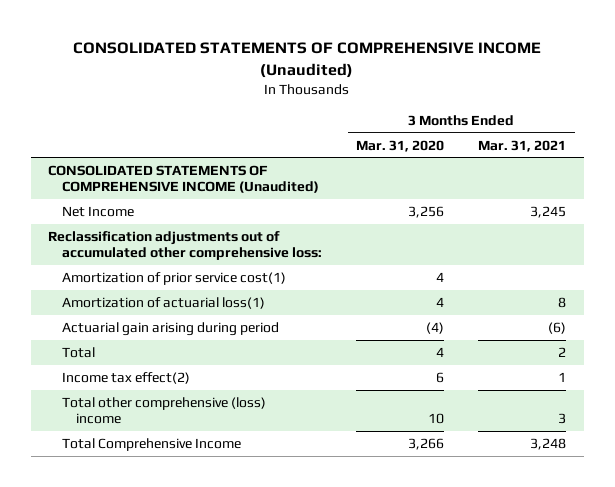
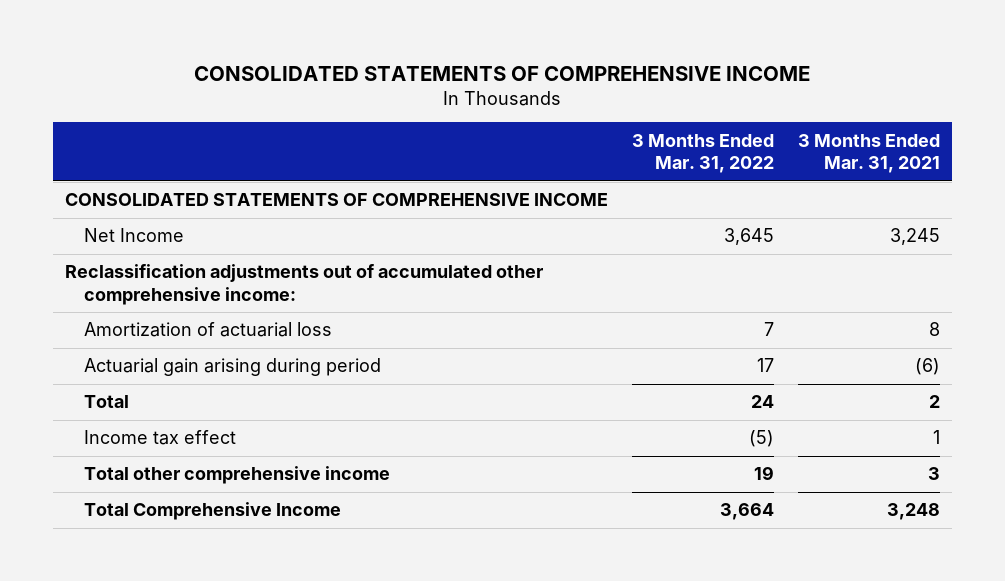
[73,42,542,78] CONSOLIDATED STATEMENTS OF COMPREHENSIVE INCOME (Unaudited) -> [194,65,811,81] CONSOLIDATED STATEMENTS OF COMPREHENSIVE INCOME
[356,139,445,152] Mar. 31, 2020 -> none
none -> [631,133,774,174] 3 Months Ended Mar. 31, 2022
[48,164,320,194] CONSOLIDATED STATEMENTS OF COMPREHENSIVE INCOME (Unaudited) -> [65,193,609,207] CONSOLIDATED STATEMENTS OF COMPREHENSIVE INCOME
[62,271,287,285] Amortization of prior service cost(1) -> none
[48,230,323,261] Reclassification adjustments out of accumulated other comprehensive loss: -> [65,264,544,306] Reclassification adjustments out of accumulated other comprehensive income:
[62,296,266,309] Amortization of actuarial loss(1) -> [83,322,332,338] Amortization of actuarial loss
[62,371,191,384] Income tax effect(2) -> [83,430,236,446] Income tax effect
[62,396,267,425] Total other comprehensive (loss) income -> [83,466,390,485] Total other comprehensive income

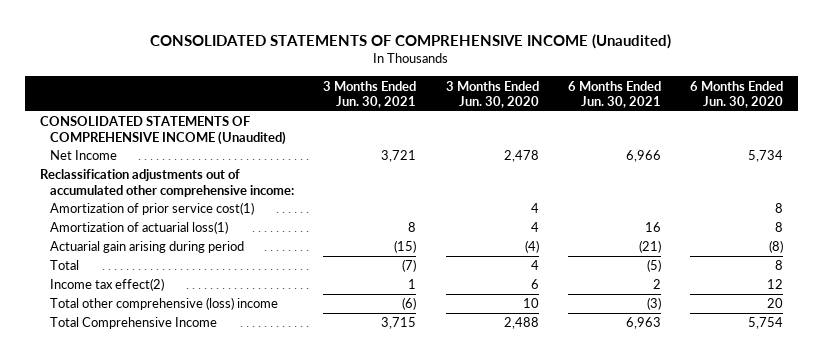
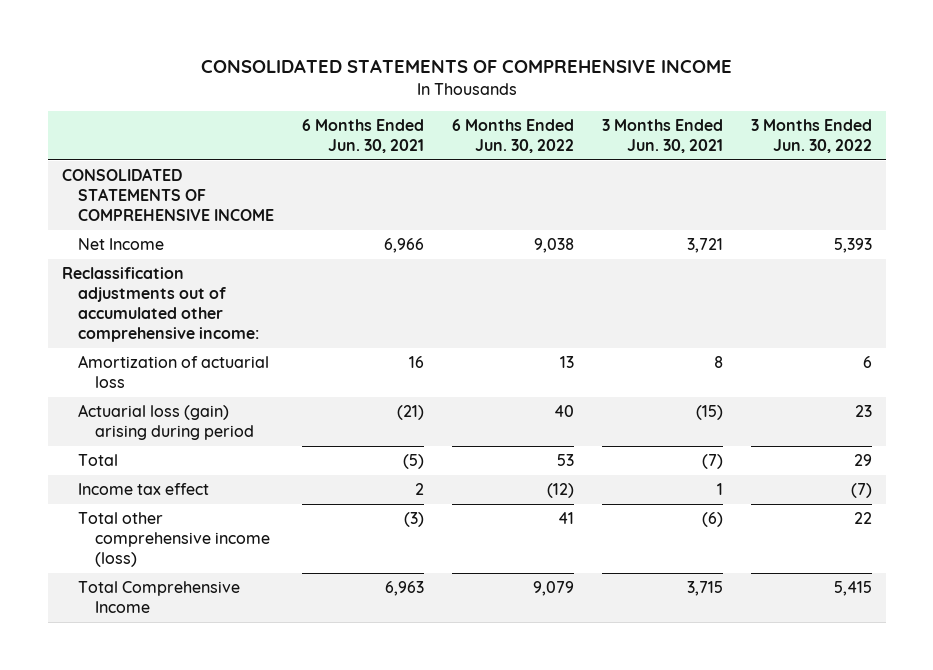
[150,33,672,49] CONSOLIDATED STATEMENTS OF COMPREHENSIVE INCOME (Unaudited) -> [200,58,732,73] CONSOLIDATED STATEMENTS OF COMPREHENSIVE INCOME
[445,80,539,109] 3 Months Ended Jun. 30, 2020 -> none
[690,80,784,109] 6 Months Ended Jun. 30, 2020 -> none
none -> [452,119,575,154] 6 Months Ended Jun. 30, 2022
none -> [750,119,872,154] 3 Months Ended Jun. 30, 2022
[39,116,286,145] CONSOLIDATED STATEMENTS OF COMPREHENSIVE INCOME (Unaudited) -> [61,168,275,222] CONSOLIDATED STATEMENTS OF COMPREHENSIVE INCOME
[49,202,254,216] Amortization of prior service cost(1) -> none
[49,221,228,235] Amortization of actuarial loss(1) -> [78,355,270,389] Amortization of actuarial loss
[49,241,244,254] Actuarial gain arising during period -> [78,404,255,441] Actuarial loss (gain) arising during period
[49,278,164,292] Income tax effect(2) -> [78,483,210,496] Income tax effect
[49,297,278,311] Total other comprehensive (loss) income -> [78,512,271,568] Total other comprehensive income (loss)

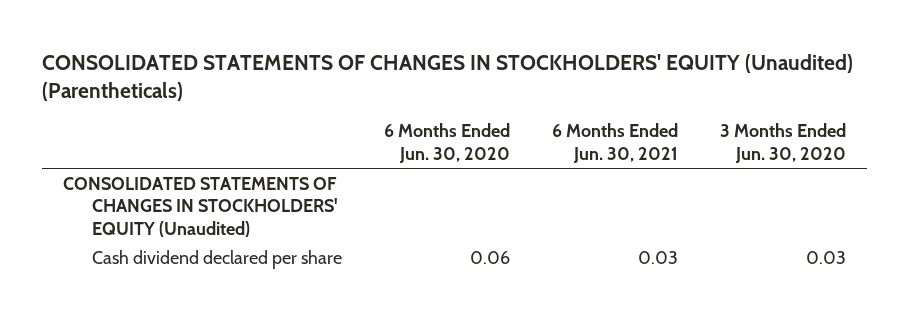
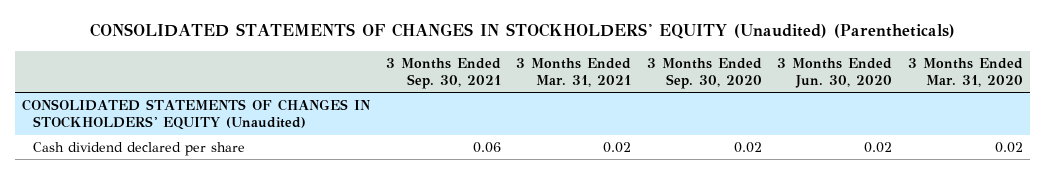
[384,123,511,163] 6 Months Ended Jun. 30, 2020 -> none
[552,123,679,163] 6 Months Ended Jun. 30, 2021 -> none
none -> [385,57,501,90] 3 Months Ended Sep. 30, 2021
none -> [516,57,632,88] 3 Months Ended Mar. 31, 2021
none -> [646,57,762,90] 3 Months Ended Sep. 30, 2020
none -> [907,57,1023,88] 3 Months Ended Mar. 31, 2020
[806,251,847,265] 0.03 -> [864,142,893,154] 0.02

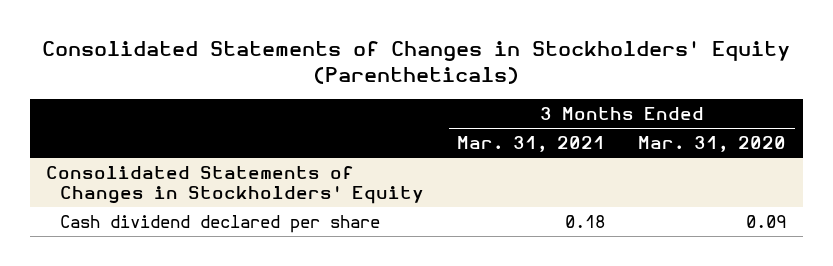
[90,23,956,40] CONSOLIDATED STATEMENTS OF CHANGES IN STOCKHOLDERS' EQUITY (Unaudited) (Parentheticals) -> [42,41,791,85] Consolidated Statements of Changes in Stockholders' Equity (Parentheticals)
[385,57,501,90] 3 Months Ended Sep. 30, 2021 -> none
[646,57,762,90] 3 Months Ended Sep. 30, 2020 -> none
[777,57,893,89] 3 Months Ended Jun. 30, 2020 -> none
[22,99,372,131] CONSOLIDATED STATEMENTS OF CHANGES IN STOCKHOLDERS' EQUITY (Unaudited) -> [46,165,425,205] Consolidated Statements of Changes in Stockholders' Equity
[603,142,632,154] 0.02 -> [565,214,606,228] 0.18
[994,142,1023,154] 0.02 -> [746,214,787,228] 0.09

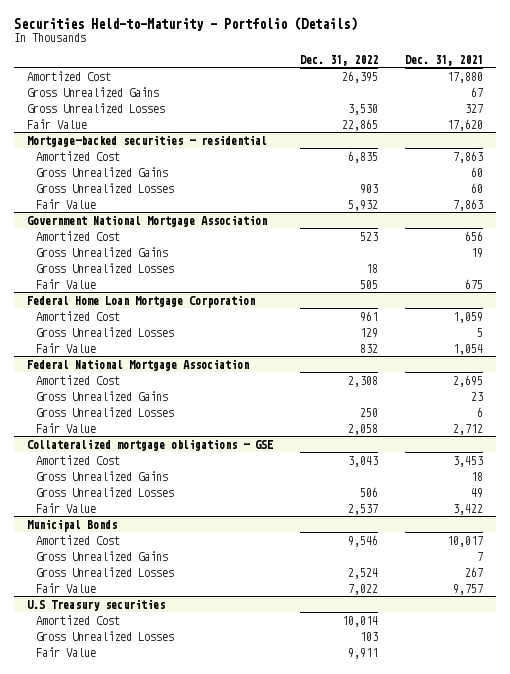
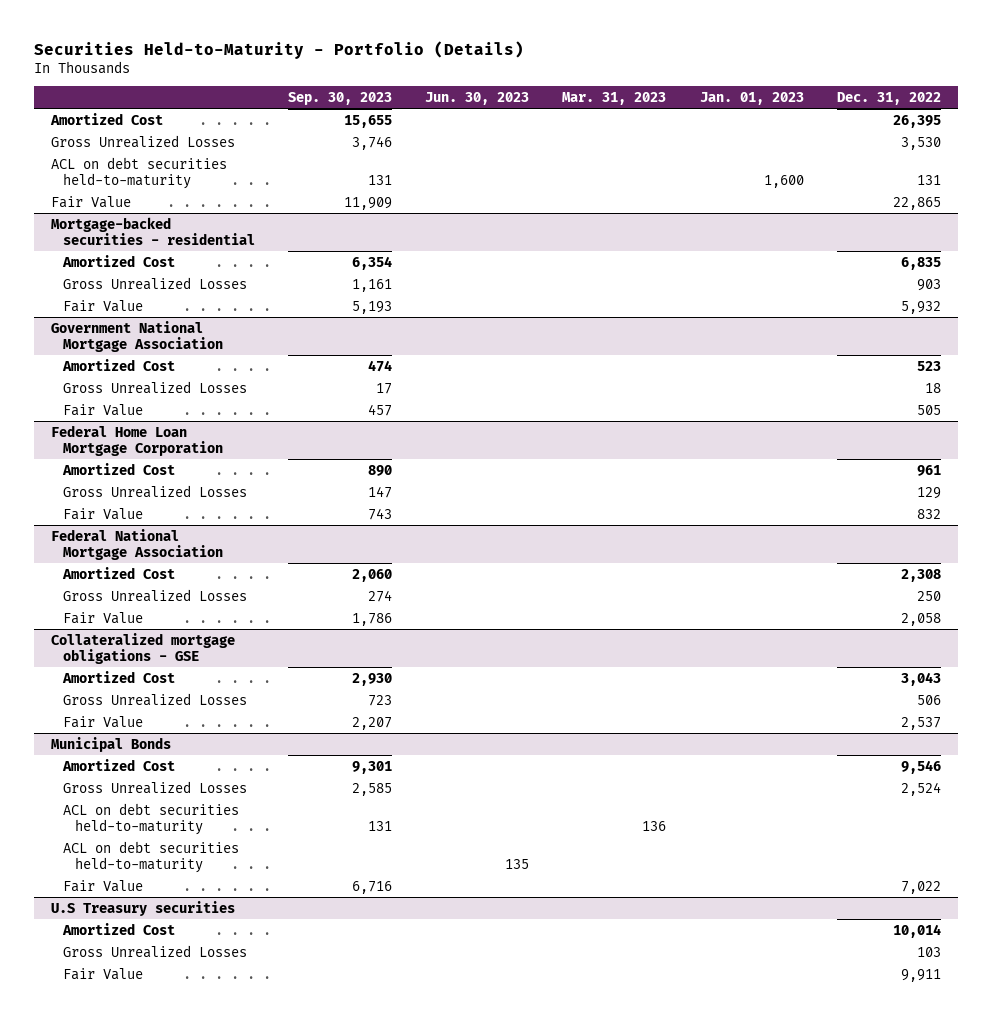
[404,54,483,66] Dec. 31, 2021 -> none
none -> [287,92,392,106] Sep. 30, 2023
none -> [425,92,530,106] Jun. 30, 2023
none -> [562,92,667,106] Mar. 31, 2023
none -> [699,92,804,106] Jan. 01, 2023
[27,86,160,97] Gross Unrealized Gains -> none
none -> [50,156,227,189] ACL on debt securities held-to-maturity
[35,166,168,177] Gross Unrealized Gains -> none
[35,246,168,257] Gross Unrealized Gains -> none
[35,390,168,401] Gross Unrealized Gains -> none
[35,470,168,481] Gross Unrealized Gains -> none
[35,550,168,561] Gross Unrealized Gains -> none
none -> [62,802,239,835] ACL on debt securities held-to-maturity
none -> [62,840,239,873] ACL on debt securities held-to-maturity

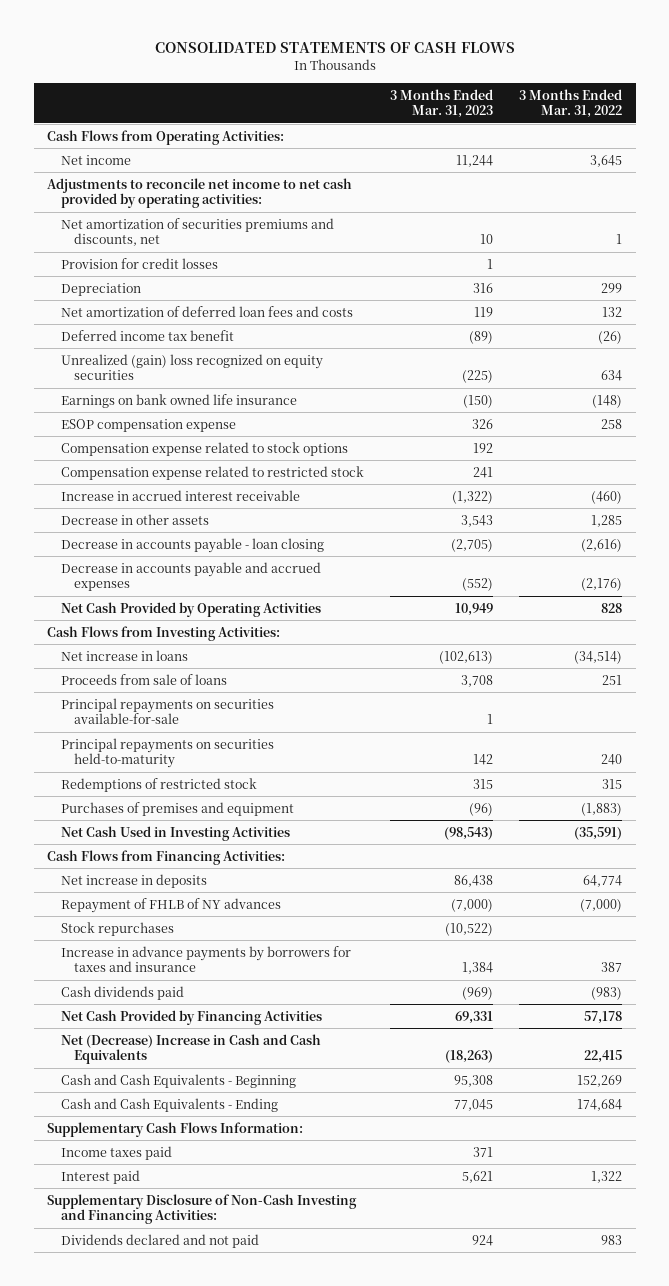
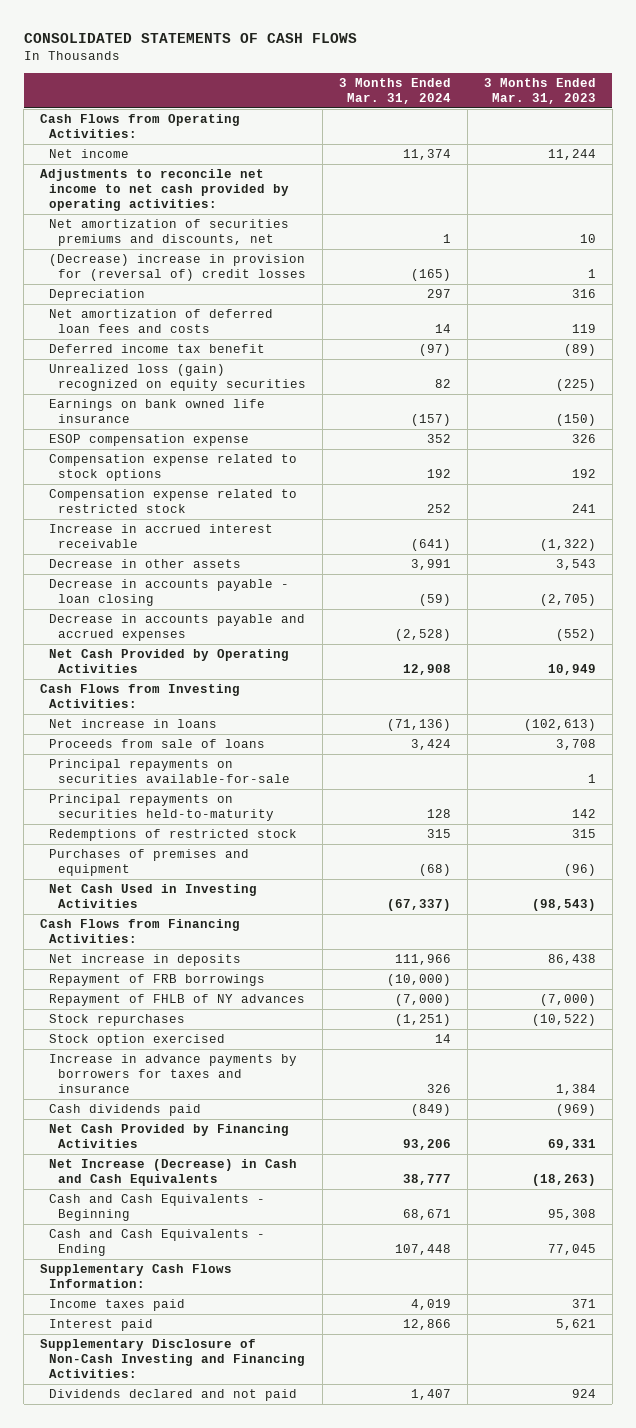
[519,88,623,119] 3 Months Ended Mar. 31, 2022 -> none
none -> [339,77,452,104] 3 Months Ended Mar. 31, 2024
[60,257,218,269] Provision for credit losses -> none
none -> [49,254,307,282] (Decrease) increase in provision for (reversal of) credit losses
[60,353,323,381] Unrealized (gain) loss recognized on equity securities -> [49,364,307,392] Unrealized loss (gain) recognized on equity securities
none -> [49,974,266,987] Repayment of FRB borrowings
none -> [49,1034,226,1047] Stock option exercised
[60,1033,321,1065] Net (Decrease) Increase in Cash and Cash Equivalents -> [49,1159,298,1187] Net Increase (Decrease) in Cash and Cash Equivalents

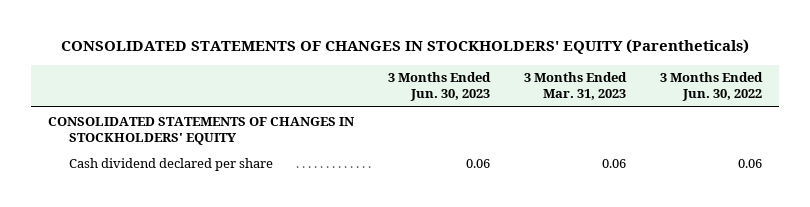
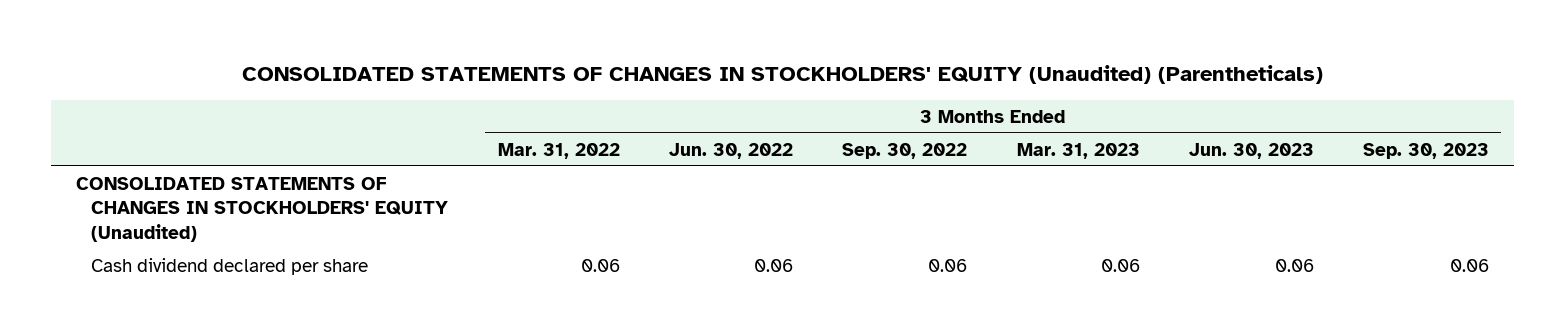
[61,39,750,55] CONSOLIDATED STATEMENTS OF CHANGES IN STOCKHOLDERS' EQUITY (Parentheticals) -> [241,65,1323,85] CONSOLIDATED STATEMENTS OF CHANGES IN STOCKHOLDERS' EQUITY (Unaudited) (Parentheticals)
none -> [497,142,620,159] Mar. 31, 2022
none -> [842,142,968,159] Sep. 30, 2022
none -> [1363,142,1490,159] Sep. 30, 2023
[48,116,356,145] CONSOLIDATED STATEMENTS OF CHANGES IN STOCKHOLDERS' EQUITY -> [76,176,449,242] CONSOLIDATED STATEMENTS OF CHANGES IN STOCKHOLDERS' EQUITY (Unaudited)

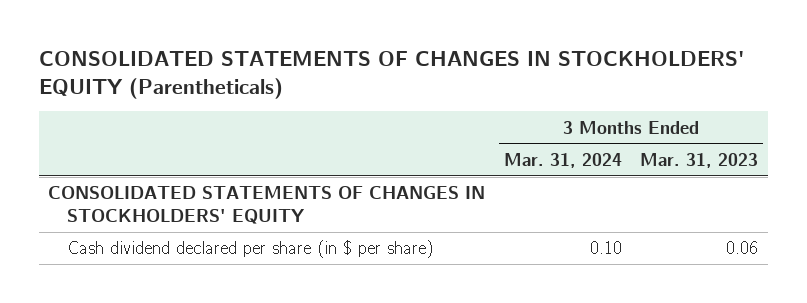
[241,65,1323,85] CONSOLIDATED STATEMENTS OF CHANGES IN STOCKHOLDERS' EQUITY (Unaudited) (Parentheticals) -> [38,51,744,99] CONSOLIDATED STATEMENTS OF CHANGES IN STOCKHOLDERS' EQUITY (Parentheticals)
[497,142,620,159] Mar. 31, 2022 -> none
[669,142,794,159] Jun. 30, 2022 -> none
[842,142,968,159] Sep. 30, 2022 -> none
[1188,142,1314,159] Jun. 30, 2023 -> none
[1363,142,1490,159] Sep. 30, 2023 -> none
none -> [503,152,622,168] Mar. 31, 2024
[76,176,449,242] CONSOLIDATED STATEMENTS OF CHANGES IN STOCKHOLDERS' EQUITY (Unaudited) -> [48,186,486,224] CONSOLIDATED STATEMENTS OF CHANGES IN STOCKHOLDERS' EQUITY
[91,257,369,275] Cash dividend declared per share -> [67,240,434,259] Cash dividend declared per share (in $ per share)

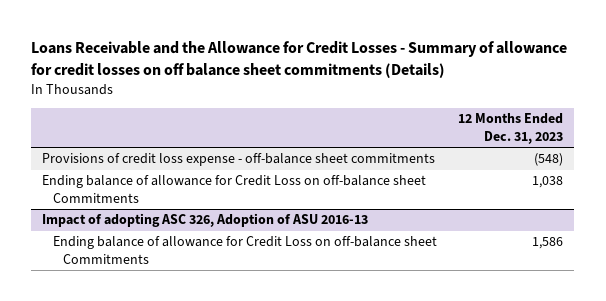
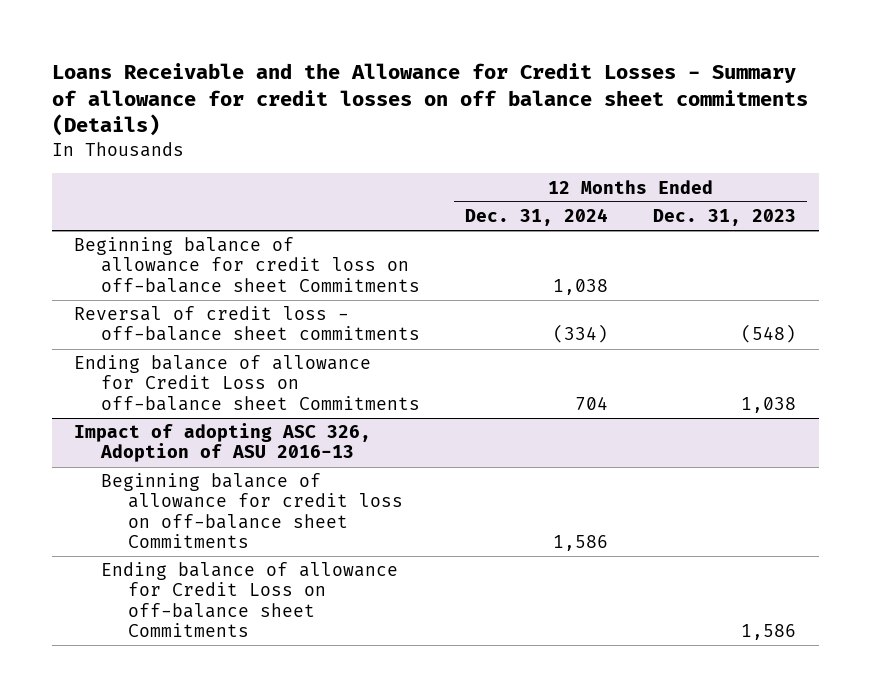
none -> [464,207,608,226] Dec. 31, 2024
none -> [74,237,420,293] Beginning balance of allowance for credit loss on off-balance sheet Commitments
[42,153,436,167] Provisions of credit loss expense - off-balance sheet commitments -> [74,306,420,342] Reversal of credit loss - off-balance sheet commitments
none -> [100,473,403,548] Beginning balance of allowance for credit loss on off-balance sheet Commitments

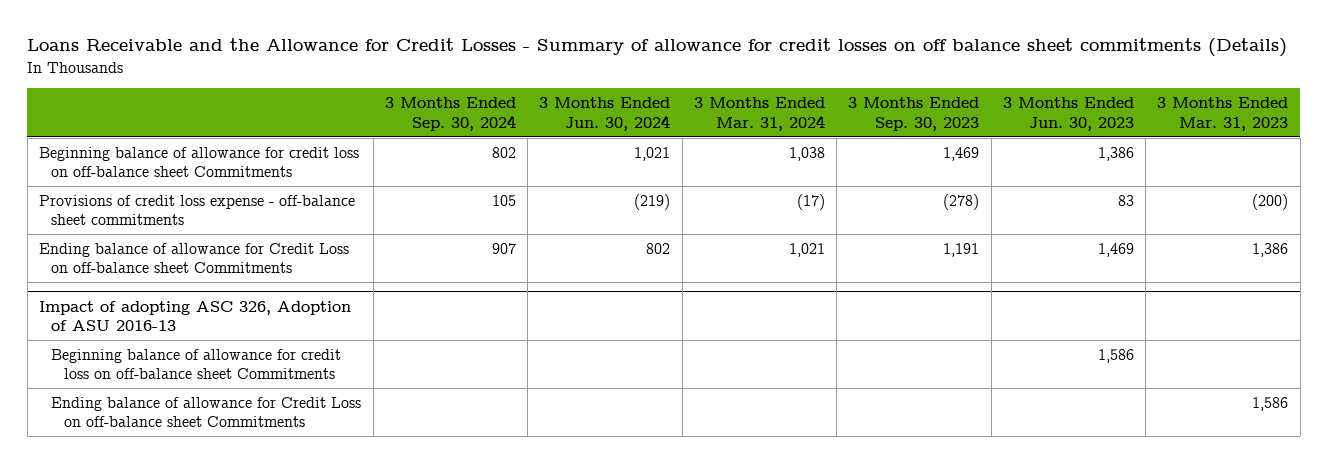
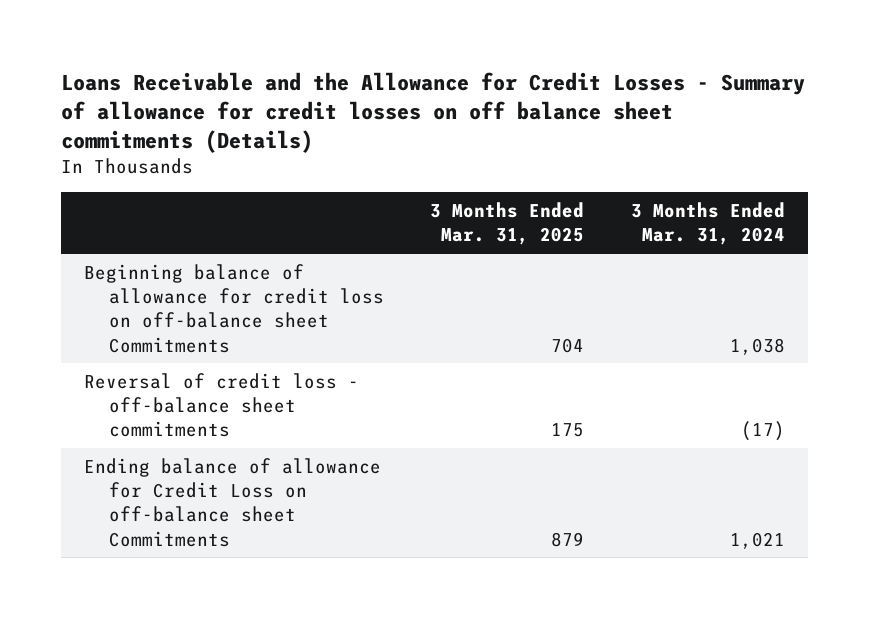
[384,97,516,131] 3 Months Ended Sep. 30, 2024 -> none
[539,97,671,131] 3 Months Ended Jun. 30, 2024 -> none
[848,97,980,131] 3 Months Ended Sep. 30, 2023 -> none
[1002,97,1134,131] 3 Months Ended Jun. 30, 2023 -> none
[1157,97,1289,131] 3 Months Ended Mar. 31, 2023 -> none
none -> [430,201,585,246] 3 Months Ended Mar. 31, 2025
[38,194,355,226] Provisions of credit loss expense - off-balance sheet commitments -> [84,373,360,438] Reversal of credit loss - off-balance sheet commitments
[38,300,351,332] Impact of adopting ASC 326, Adoption of ASU 2016-13 -> none
[51,348,342,380] Beginning balance of allowance for credit loss on off-balance sheet Commitments -> none
[51,396,362,428] Ending balance of allowance for Credit Loss on off-balance sheet Commitments -> none

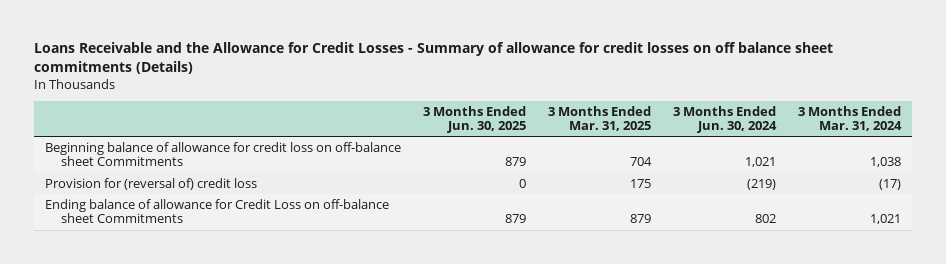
none -> [422,105,526,134] 3 Months Ended Jun. 30, 2025
none -> [672,105,777,134] 3 Months Ended Jun. 30, 2024
[84,373,360,438] Reversal of credit loss - off-balance sheet commitments -> [44,177,257,190] Provision for (reversal of) credit loss

